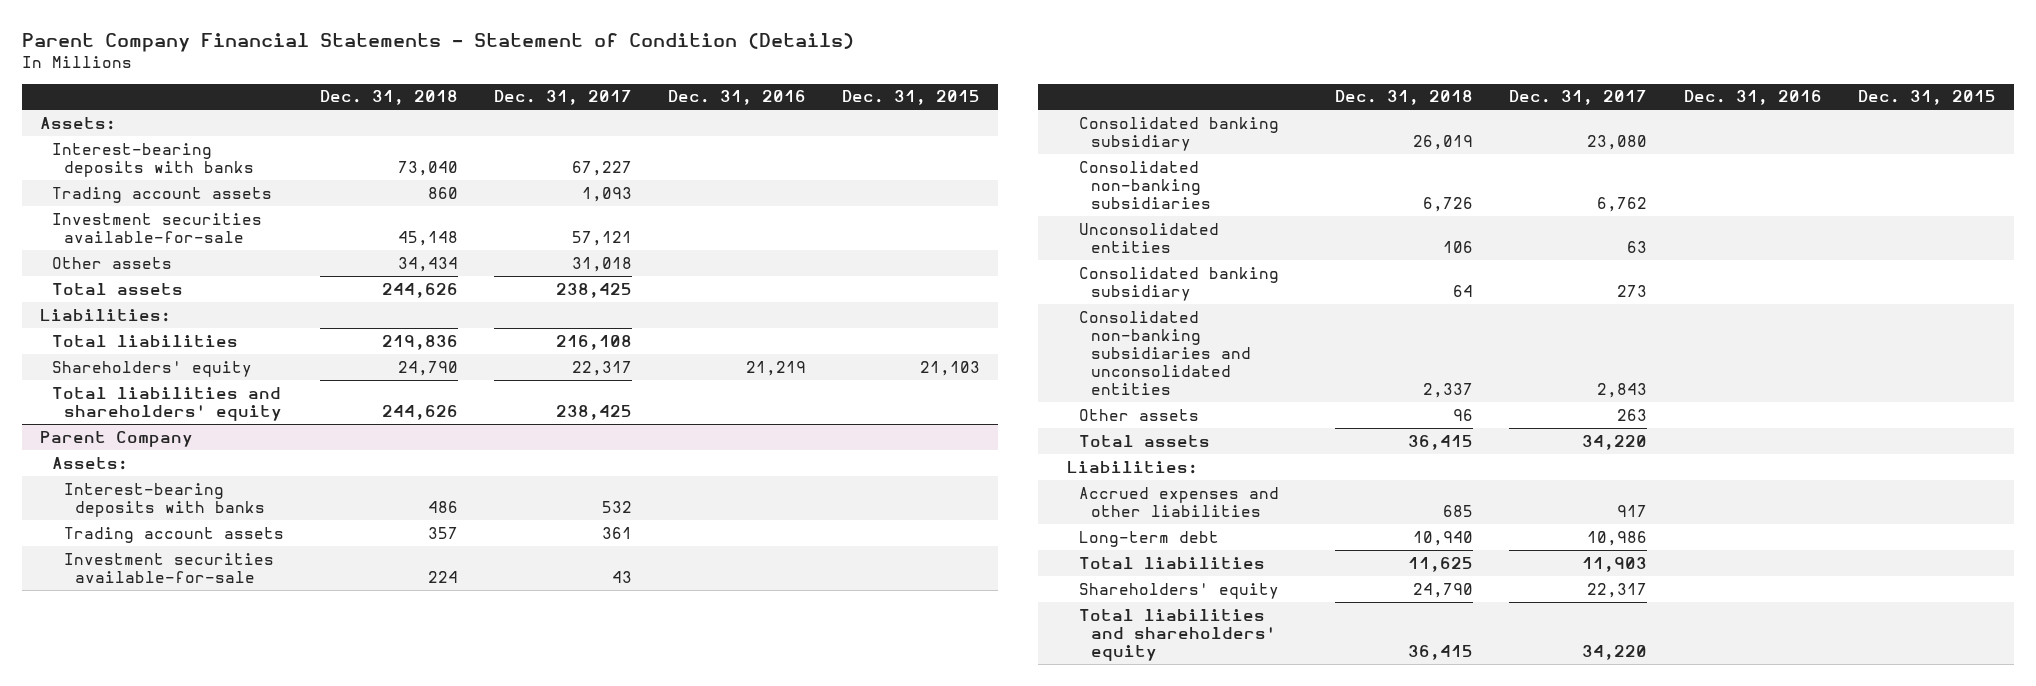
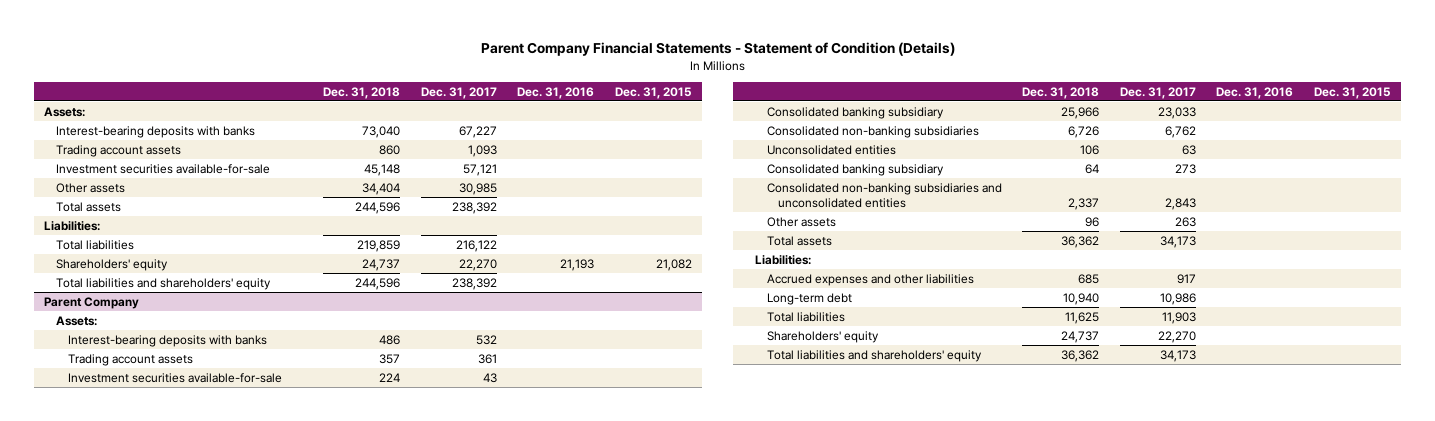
[397,256,458,272] 34,434 -> [362,182,401,195] 34,404
[571,256,632,272] 31,018 -> [458,182,497,195] 30,985
[381,282,458,298] 244,626 -> [355,201,401,214] 244,596
[555,282,632,298] 238,425 -> [451,201,497,214] 238,392
[381,334,458,350] 219,836 -> [357,239,401,252] 219,859
[555,334,632,350] 216,108 -> [455,239,497,252] 216,122
[397,360,458,376] 24,790 -> [362,258,401,271] 24,737
[571,360,632,376] 22,317 -> [458,258,497,271] 22,270
[746,360,807,376] 21,219 -> [560,258,595,271] 21,193
[920,360,981,376] 21,103 -> [655,258,692,271] 21,082
[381,404,458,420] 244,626 -> [355,277,401,290] 244,596
[555,404,632,420] 238,425 -> [451,277,497,290] 238,392
[1413,134,1474,150] 26,019 -> [1061,106,1100,119] 25,966
[1587,134,1648,150] 23,080 -> [1157,106,1196,119] 23,033
[1408,434,1474,450] 36,415 -> [1061,235,1100,248] 36,362
[1582,434,1648,450] 34,220 -> [1159,235,1196,248] 34,173
[1413,582,1474,598] 24,790 -> [1061,330,1100,343] 24,737
[1587,582,1648,598] 22,317 -> [1157,330,1196,343] 22,270
[1408,645,1474,661] 36,415 -> [1061,349,1100,362] 36,362
[1582,645,1648,661] 34,220 -> [1159,349,1196,362] 34,173

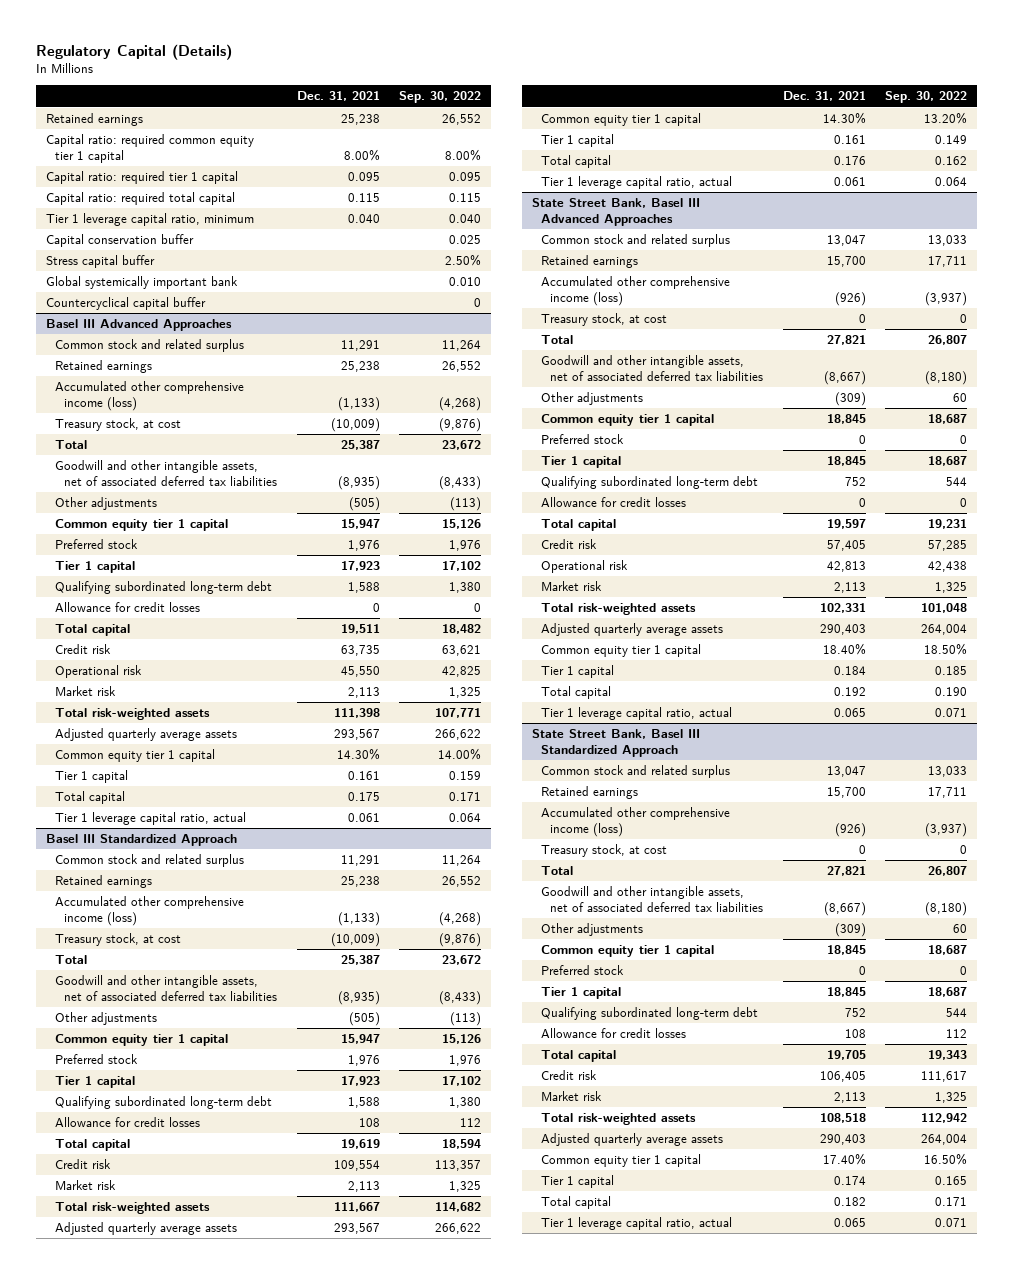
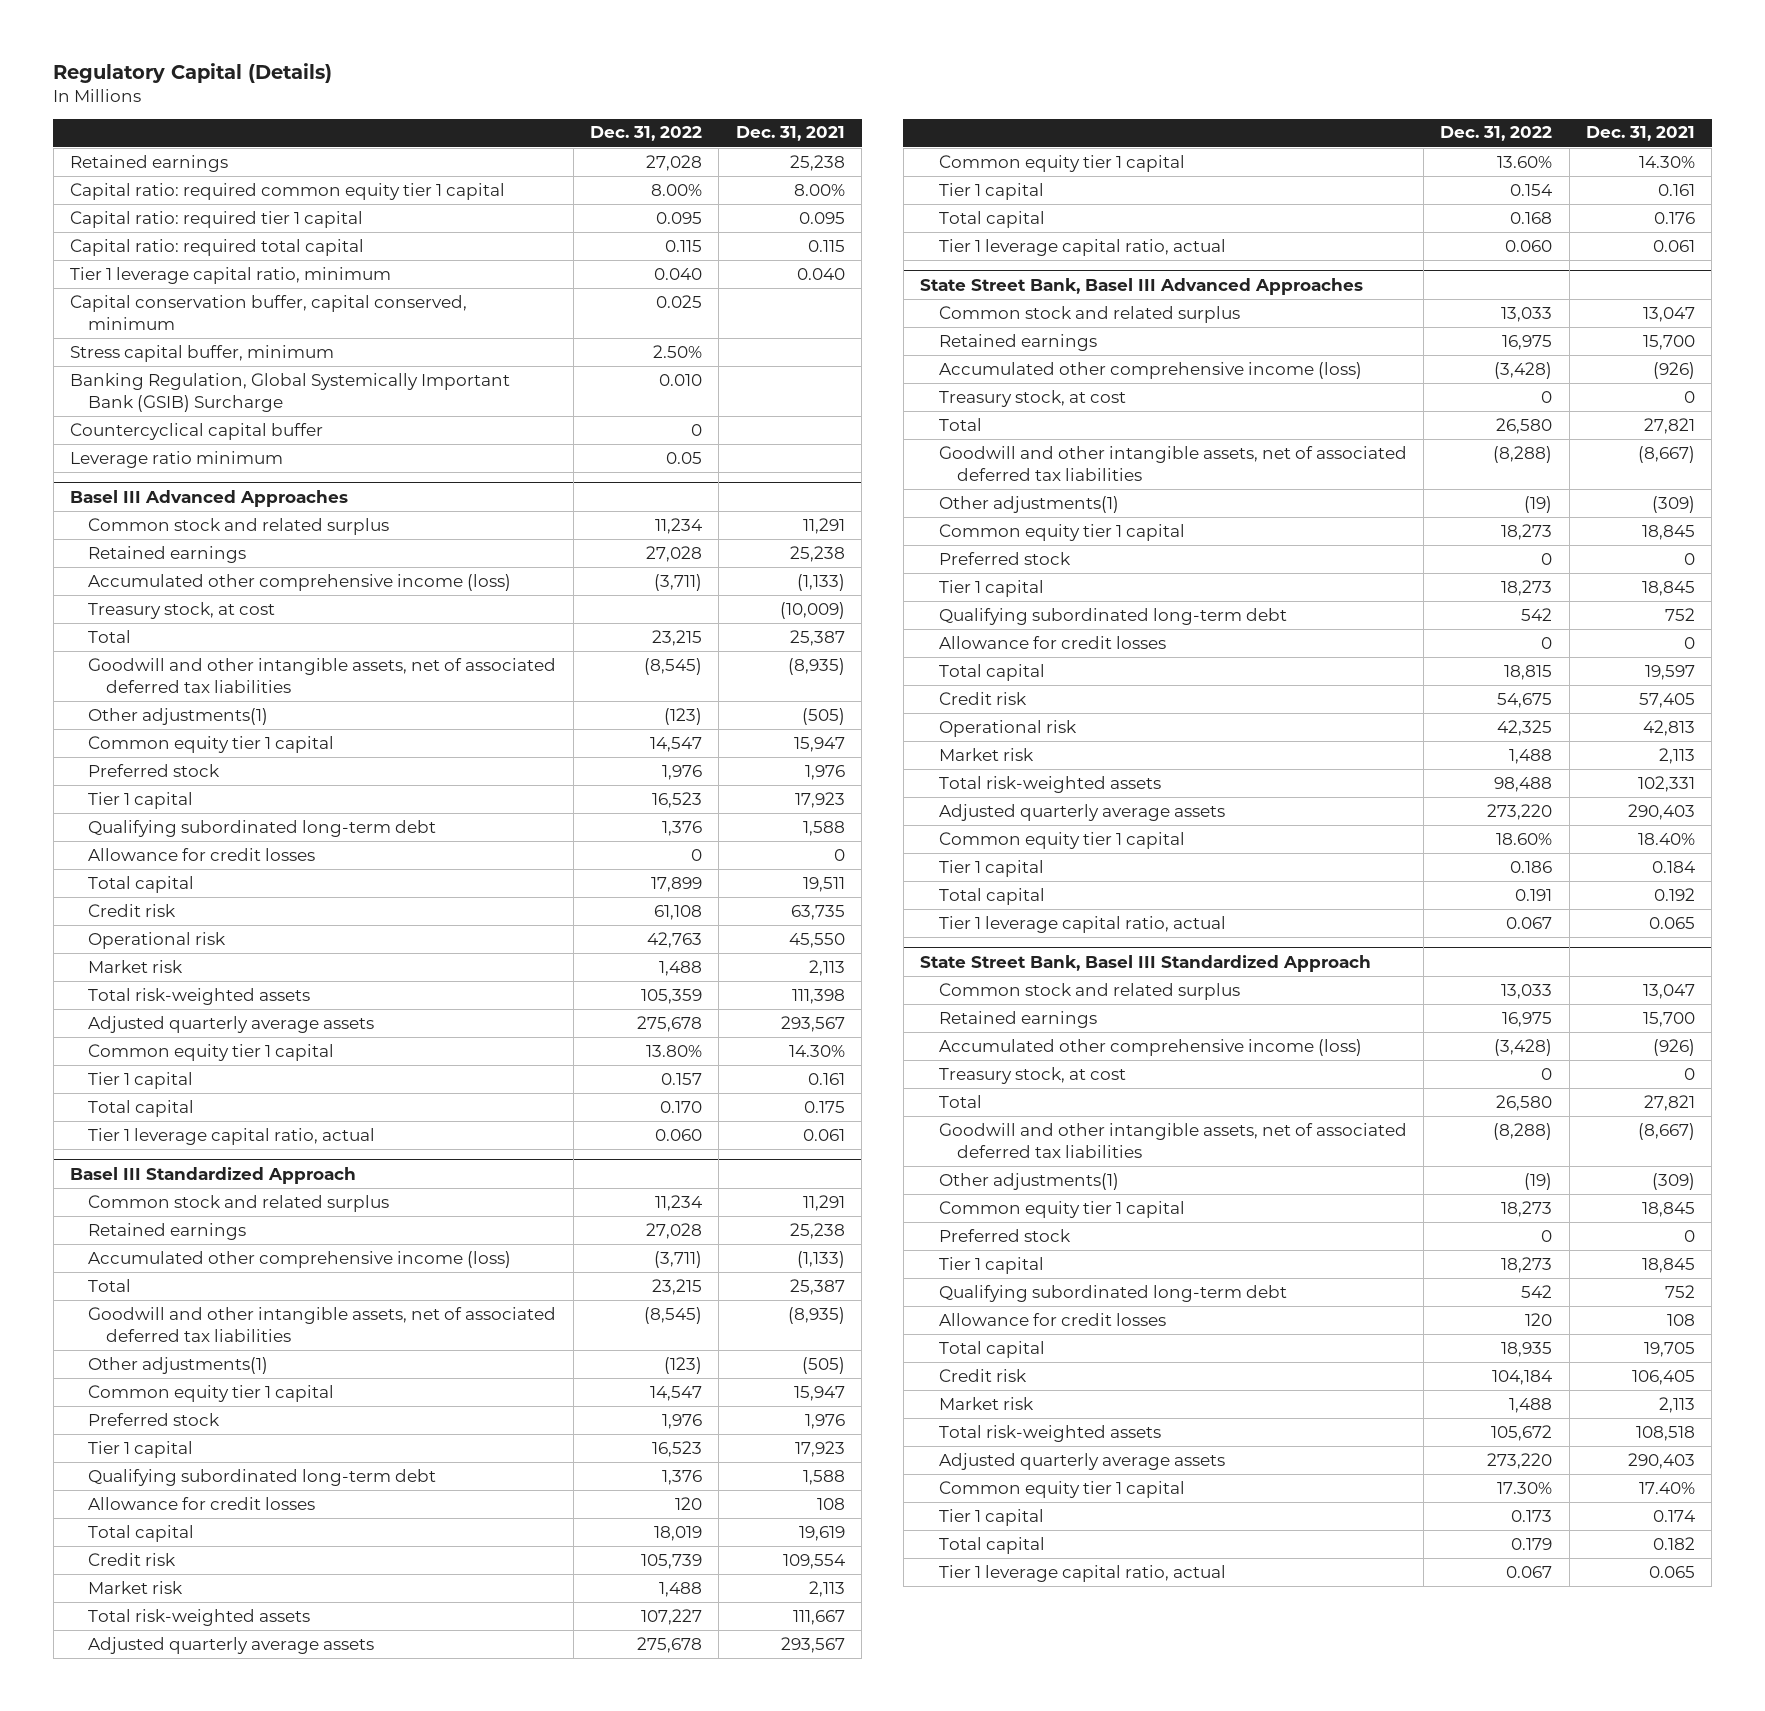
[399,91,482,104] Sep. 30, 2022 -> none
none -> [589,126,702,142] Dec. 31, 2022
[46,233,195,247] Capital conservation buffer -> [69,294,467,330] Capital conservation buffer, capital conserved, minimum
[46,254,156,268] Stress capital buffer -> [69,344,334,362] Stress capital buffer, minimum
[46,275,239,289] Global systemically important bank -> [69,372,510,412] Banking Regulation, Global Systemically Important Bank (GSIB) Surcharge
none -> [69,450,283,468] Leverage ratio minimum
[55,496,158,510] Other adjustments -> [88,707,269,725] Other adjustments(1)
[55,932,182,946] Treasury stock, at cost -> none
[55,1011,158,1025] Other adjustments -> [88,1356,269,1374] Other adjustments(1)
[541,391,644,405] Other adjustments -> [938,495,1119,513] Other adjustments(1)
[541,922,644,936] Other adjustments -> [938,1172,1119,1190] Other adjustments(1)

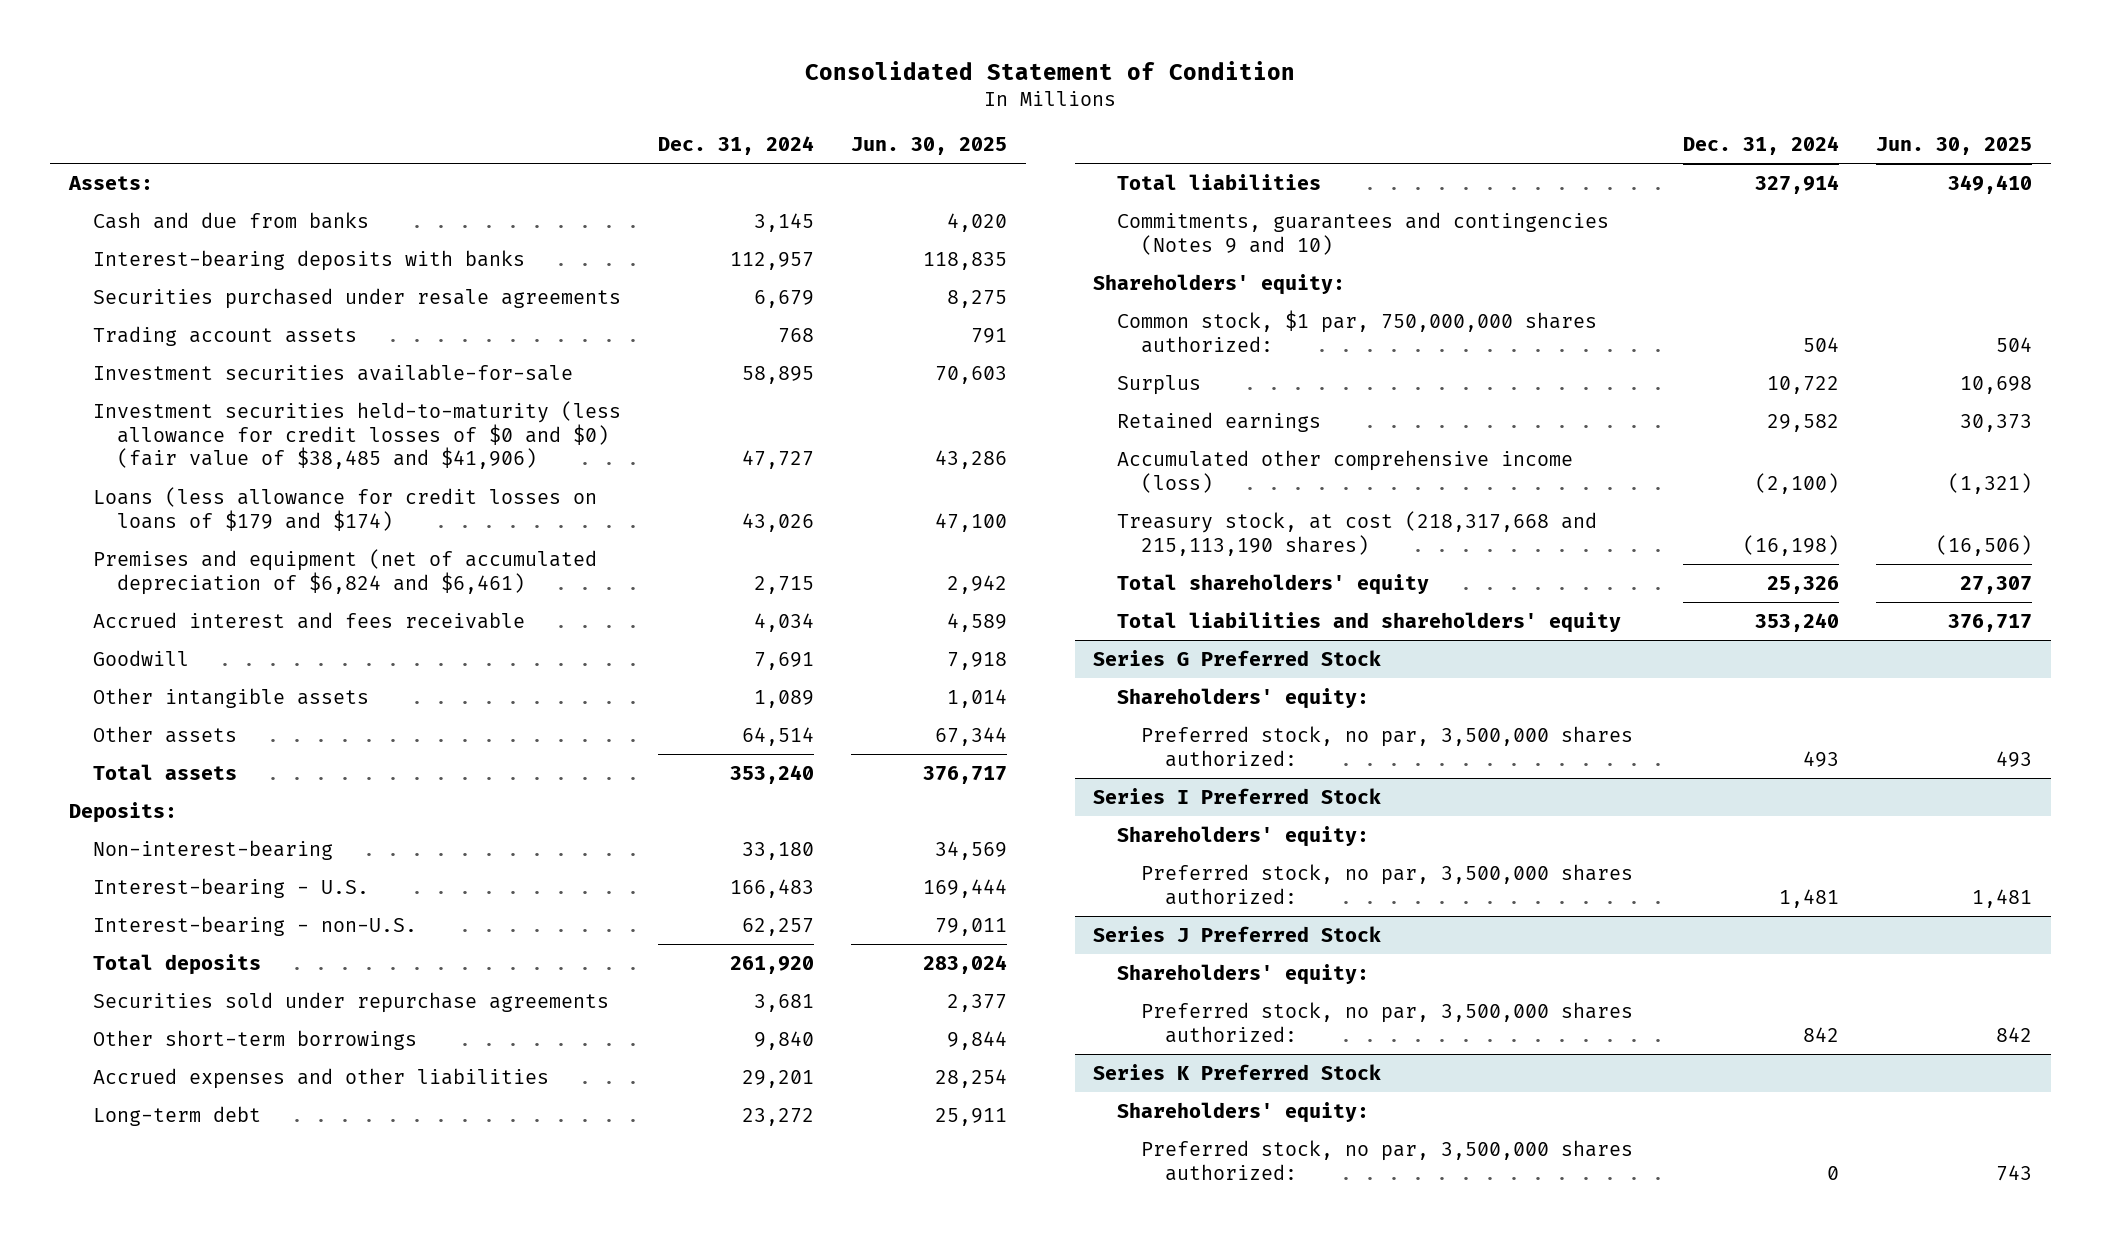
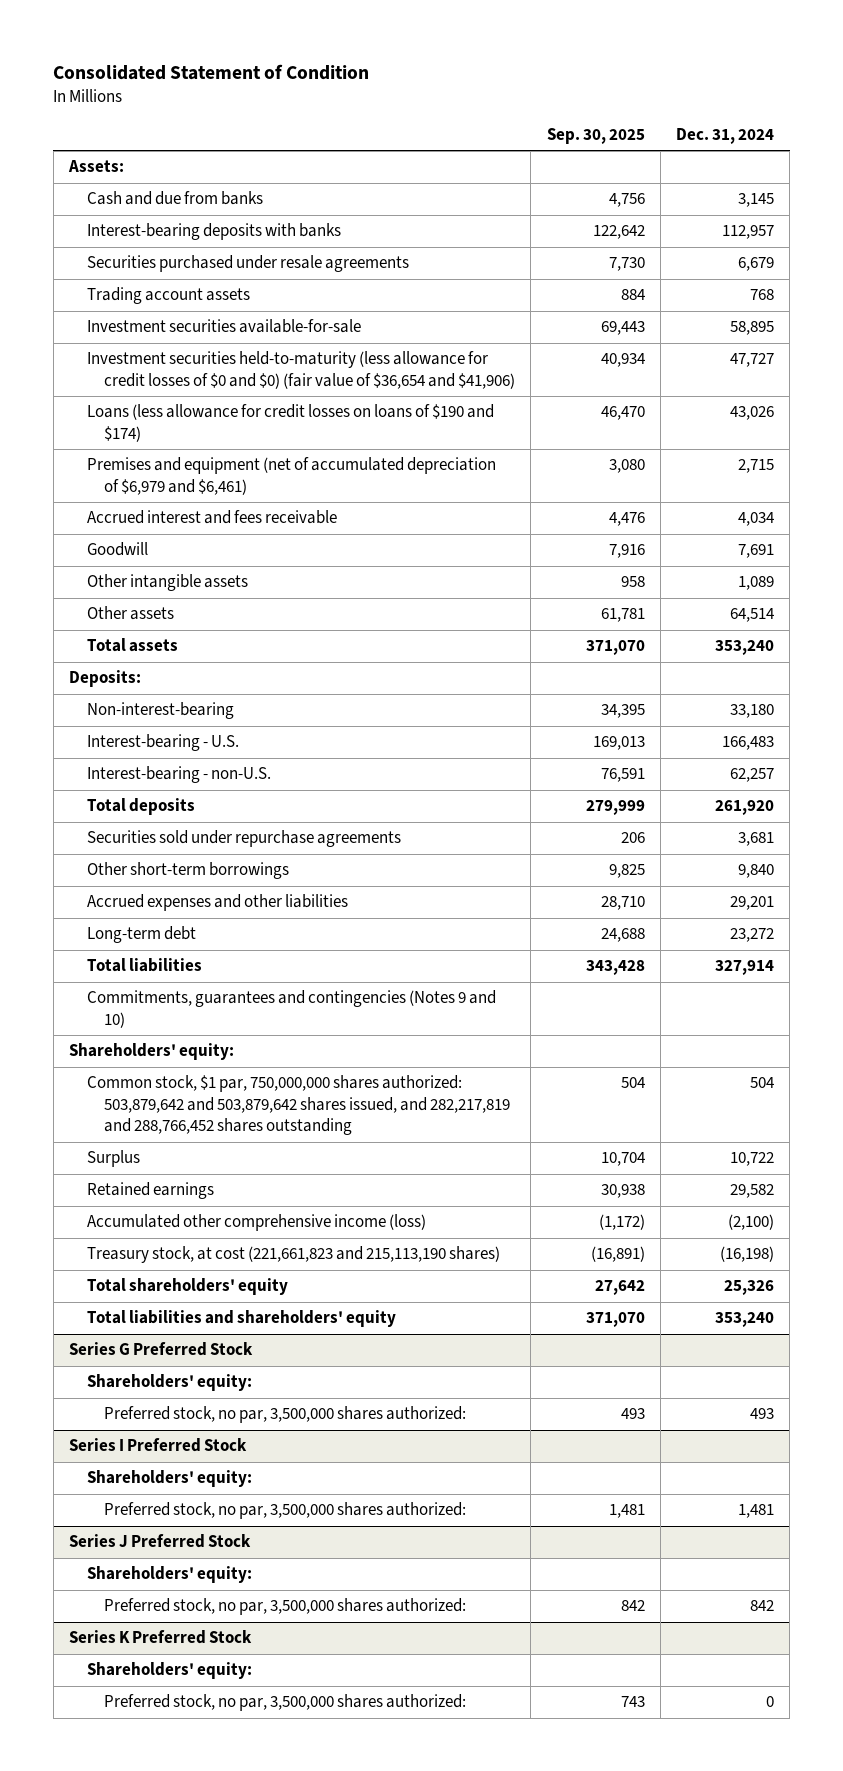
[851,137,1008,156] Jun. 30, 2025 -> none
none -> [546,128,645,145] Sep. 30, 2025
[92,400,621,470] Investment securities held-to-maturity (less allowance for credit losses of $0 and $0) (fair value of $38,485 and $41,906) -> [86,351,516,389] Investment securities held-to-maturity (less allowance for credit losses of $0 and $0) (fair value of $36,654 and $41,906)
[92,486,597,531] Loans (less allowance for credit losses on loans of $179 and $174) -> [86,404,494,442] Loans (less allowance for credit losses on loans of $190 and $174)
[92,548,597,595] Premises and equipment (net of accumulated depreciation of $6,824 and $6,461) -> [86,457,496,495] Premises and equipment (net of accumulated depreciation of $6,979 and $6,461)
[1117,309,1598,353] Common stock, $1 par, 750,000,000 shares authorized: -> [86,1075,511,1136] Common stock, $1 par, 750,000,000 shares authorized: 503,879,642 and 503,879,642 shares issued, and 282,217,819 and 288,766,452 shares outstanding
[1117,510,1598,556] Treasury stock, at cost (218,317,668 and 215,113,190 shares) -> [86,1246,500,1264] Treasury stock, at cost (221,661,823 and 215,113,190 shares)

